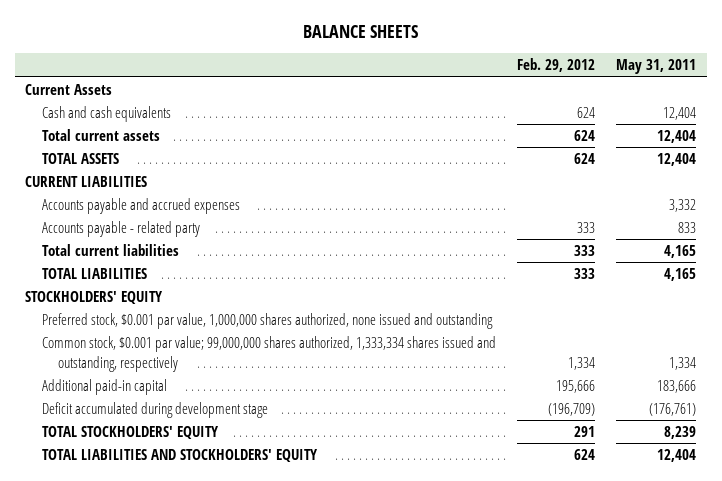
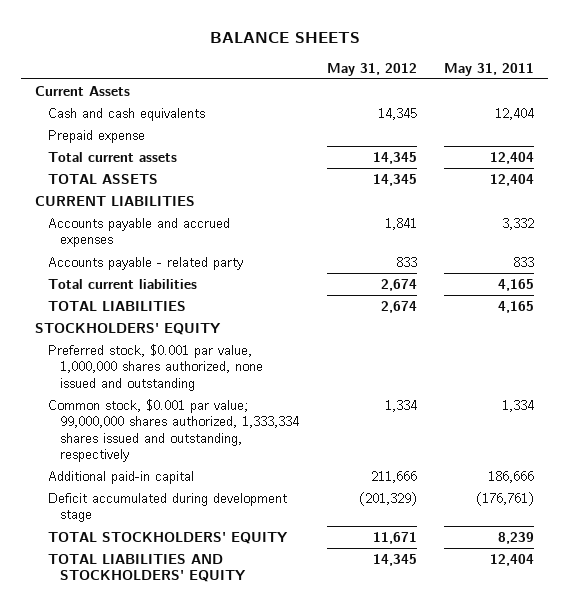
[517,58,596,73] Feb. 29, 2012 -> none
none -> [326,62,417,76] May 31, 2012
none -> [47,129,145,143] Prepaid expense
[657,380,697,394] 183,666 -> [488,470,535,483] 186,666

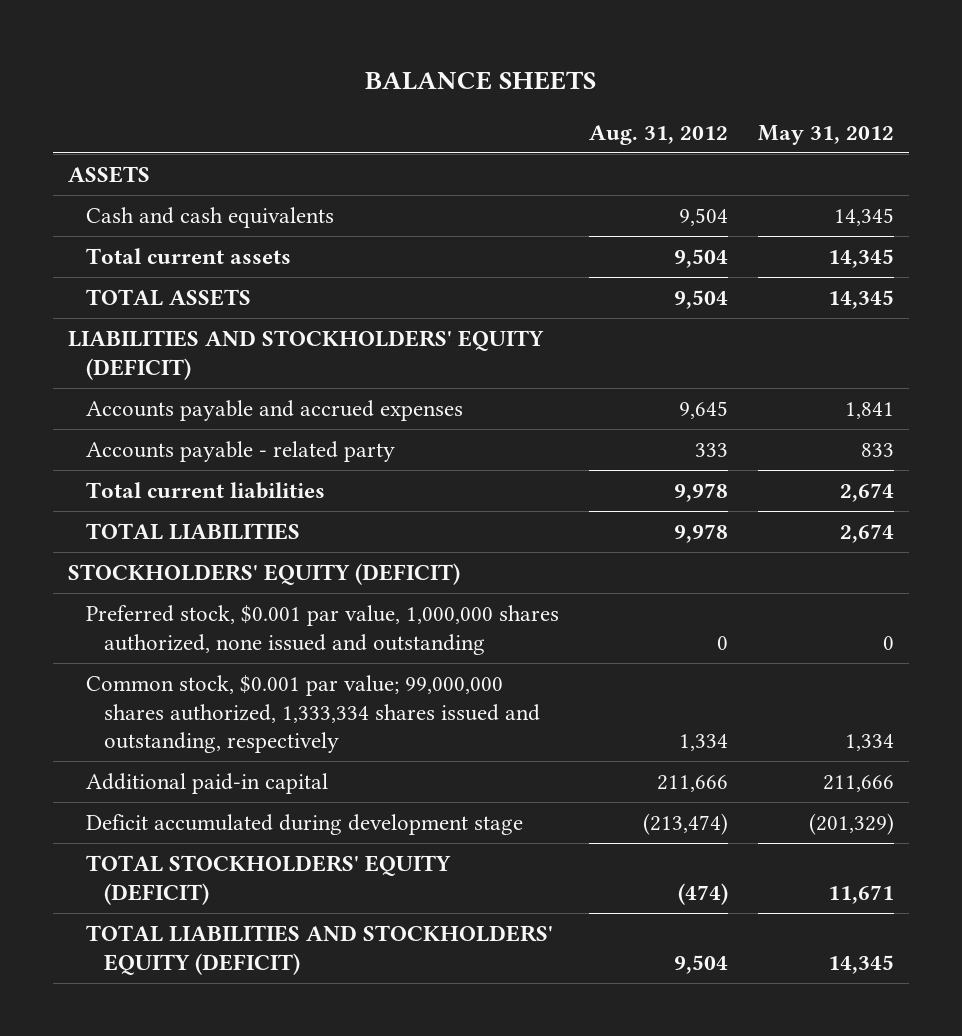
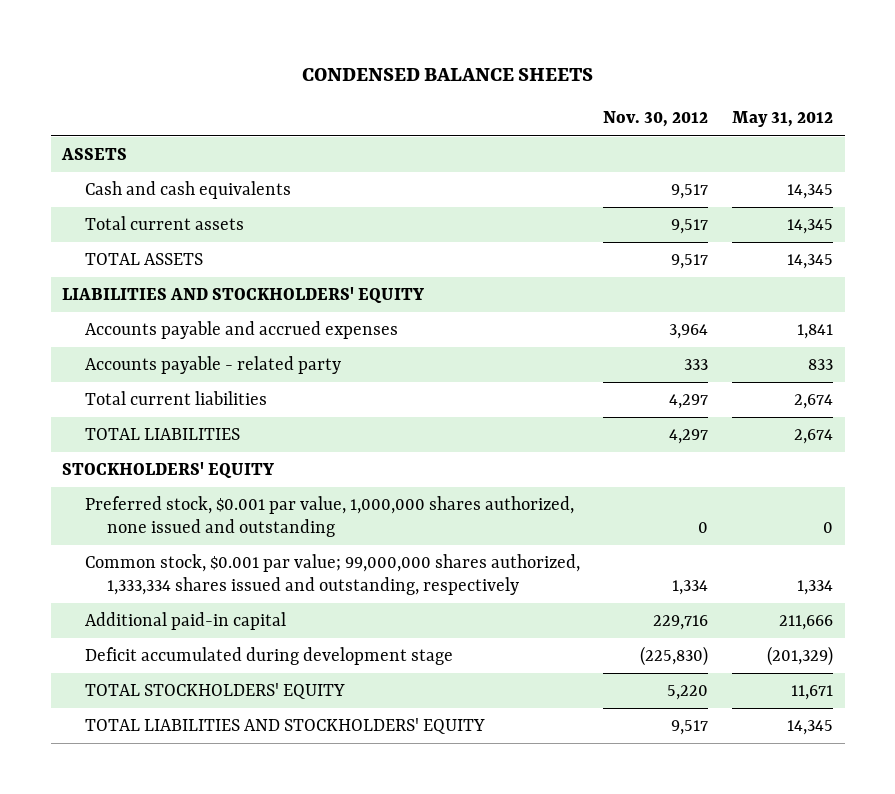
[364,70,596,90] BALANCE SHEETS -> [301,67,593,81] CONDENSED BALANCE SHEETS
[588,124,728,145] Aug. 31, 2012 -> none
none -> [603,111,709,128] Nov. 30, 2012
[67,330,544,380] LIABILITIES AND STOCKHOLDERS' EQUITY (DEFICIT) -> [62,287,425,304] LIABILITIES AND STOCKHOLDERS' EQUITY
[67,563,460,586] STOCKHOLDERS' EQUITY (DEFICIT) -> [62,462,275,479] STOCKHOLDERS' EQUITY
[85,855,451,905] TOTAL STOCKHOLDERS' EQUITY (DEFICIT) -> [84,683,345,700] TOTAL STOCKHOLDERS' EQUITY
[85,925,553,975] TOTAL LIABILITIES AND STOCKHOLDERS' EQUITY (DEFICIT) -> [84,718,485,735] TOTAL LIABILITIES AND STOCKHOLDERS' EQUITY

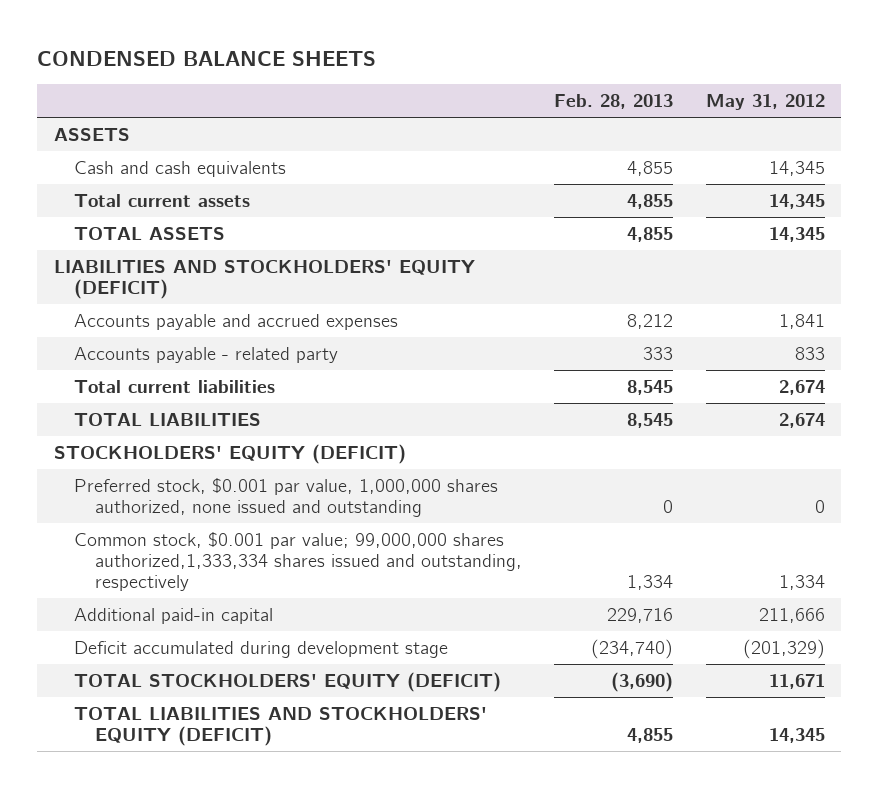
[603,111,709,128] Nov. 30, 2012 -> none
none -> [554,93,674,109] Feb. 28, 2013
[62,287,425,304] LIABILITIES AND STOCKHOLDERS' EQUITY -> [53,259,475,299] LIABILITIES AND STOCKHOLDERS' EQUITY (DEFICIT)
[62,462,275,479] STOCKHOLDERS' EQUITY -> [53,443,406,464] STOCKHOLDERS' EQUITY (DEFICIT)
[84,554,580,595] Common stock, $0.001 par value; 99,000,000 shares authorized, 1,333,334 shares issued and outstanding, respectively -> [74,531,522,592] Common stock, $0.001 par value; 99,000,000 shares authorized,1,333,334 shares issued and outstanding, respectively
[84,683,345,700] TOTAL STOCKHOLDERS' EQUITY -> [74,671,502,692] TOTAL STOCKHOLDERS' EQUITY (DEFICIT)
[84,718,485,735] TOTAL LIABILITIES AND STOCKHOLDERS' EQUITY -> [74,706,488,746] TOTAL LIABILITIES AND STOCKHOLDERS' EQUITY (DEFICIT)

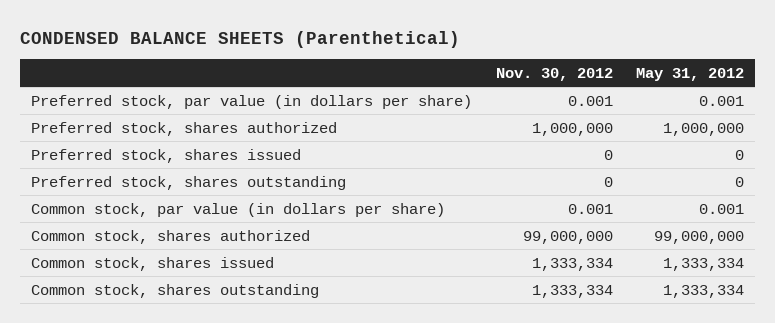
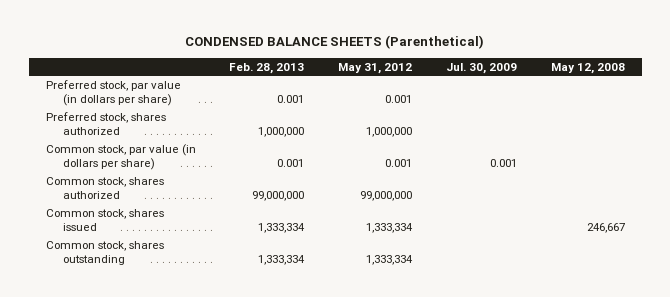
[495,67,613,81] Nov. 30, 2012 -> none
none -> [229,62,305,74] Feb. 28, 2013
none -> [445,62,517,74] Jul. 30, 2009
none -> [550,62,625,74] May 12, 2008
[31,148,302,163] Preferred stock, shares issued -> none
[31,175,347,190] Preferred stock, shares outstanding -> none

